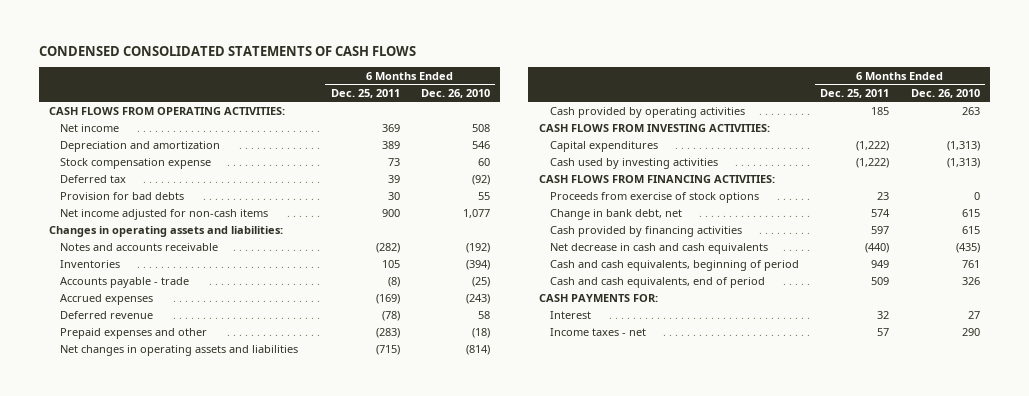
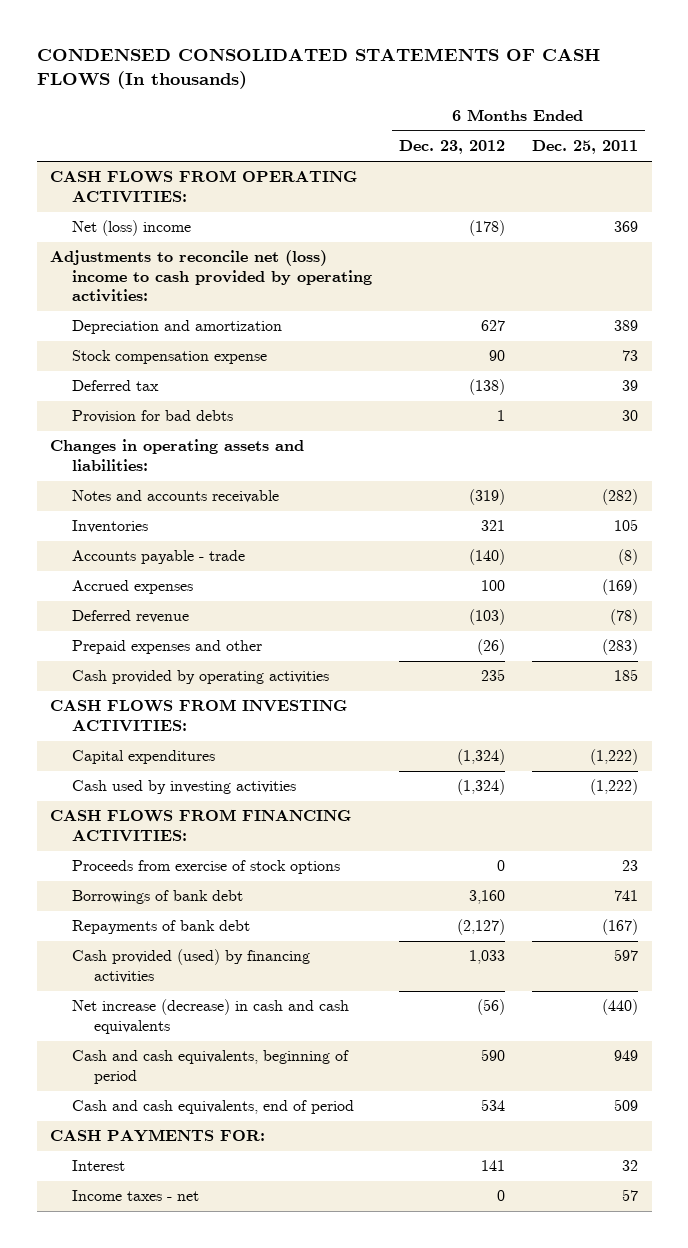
[38,46,416,57] CONDENSED CONSOLIDATED STATEMENTS OF CASH FLOWS -> [36,47,600,90] CONDENSED CONSOLIDATED STATEMENTS OF CASH FLOWS (In thousands)
[420,88,490,98] Dec. 26, 2010 -> none
none -> [398,140,505,155] Dec. 23, 2012
[60,123,120,132] Net income -> [71,220,191,237] Net (loss) income
none -> [50,250,372,303] Adjustments to reconcile net (loss) income to cash provided by operating activities:
[60,208,269,220] Net income adjusted for non-cash items -> none
[60,344,299,356] Net changes in operating assets and liabilities -> none
[549,208,682,220] Change in bank debt, net -> none
none -> [71,890,243,905] Borrowings of bank debt
none -> [71,920,250,935] Repayments of bank debt
[549,225,742,237] Cash provided by financing activities -> [71,949,310,983] Cash provided (used) by financing activities
[549,242,768,254] Net decrease in cash and cash equivalents -> [71,999,349,1034] Net increase (decrease) in cash and cash equivalents

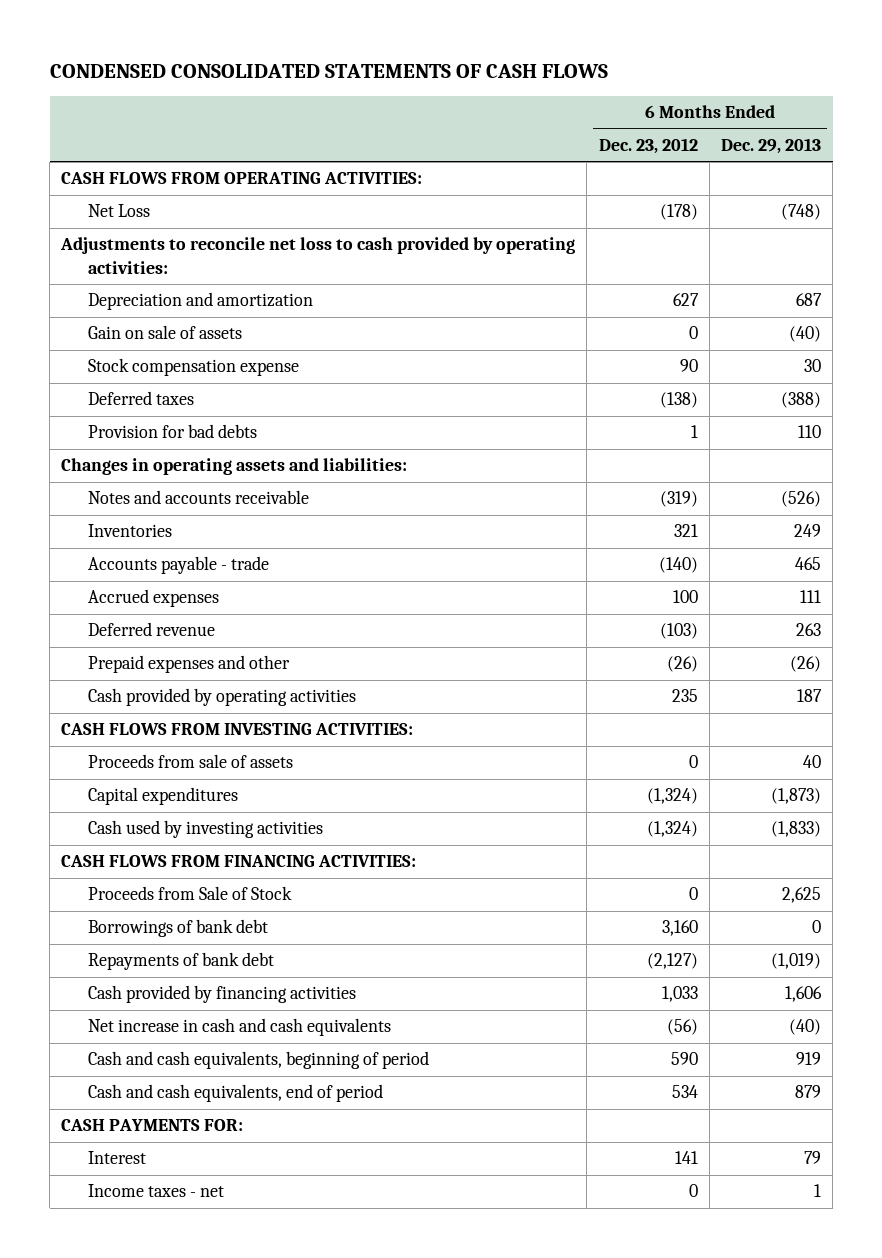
[36,47,600,90] CONDENSED CONSOLIDATED STATEMENTS OF CASH FLOWS (In thousands) -> [49,63,608,78] CONDENSED CONSOLIDATED STATEMENTS OF CASH FLOWS
[532,140,639,155] Dec. 25, 2011 -> none
none -> [720,137,821,154] Dec. 29, 2013
[71,220,191,237] Net (loss) income -> [87,204,150,218] Net Loss
[50,250,372,303] Adjustments to reconcile net (loss) income to cash provided by operating activities: -> [60,237,576,274] Adjustments to reconcile net loss to cash provided by operating activities:
none -> [87,325,242,340] Gain on sale of assets
[71,380,159,392] Deferred tax -> [87,391,194,406] Deferred taxes
none -> [87,754,293,769] Proceeds from sale of assets
[71,860,340,875] Proceeds from exercise of stock options -> [87,886,292,901] Proceeds from Sale of Stock
[71,949,310,983] Cash provided (used) by financing activities -> [87,985,356,1004] Cash provided by financing activities
[71,999,349,1034] Net increase (decrease) in cash and cash equivalents -> [87,1018,391,1037] Net increase in cash and cash equivalents

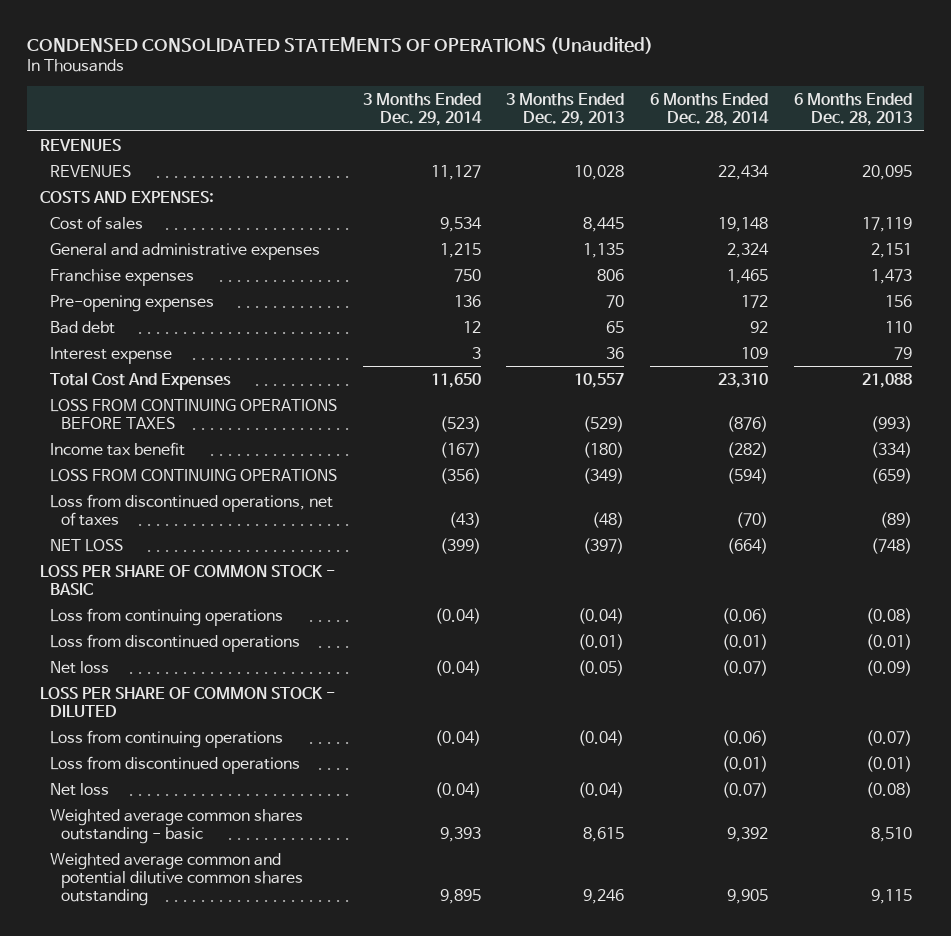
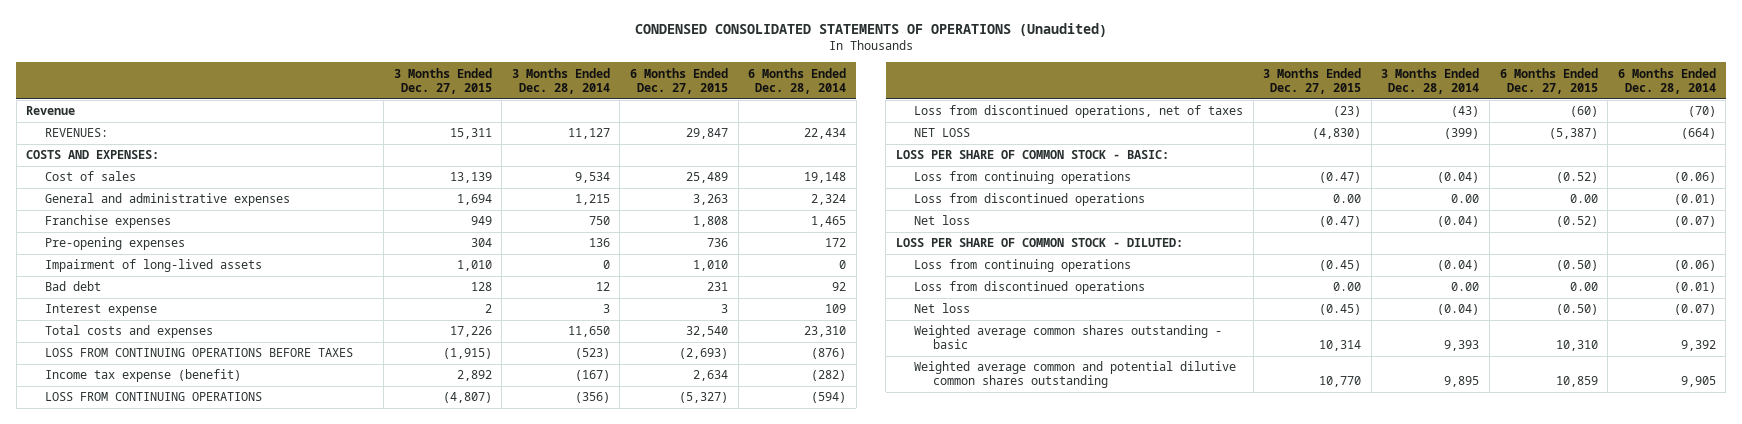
[362,93,482,127] 3 Months Ended Dec. 29, 2014 -> none
[506,93,625,127] 3 Months Ended Dec. 29, 2013 -> none
[793,93,912,127] 6 Months Ended Dec. 28, 2013 -> none
none -> [393,67,492,94] 3 Months Ended Dec. 27, 2015
none -> [511,67,610,94] 3 Months Ended Dec. 28, 2014
none -> [630,67,729,94] 6 Months Ended Dec. 27, 2015
[39,138,121,151] REVENUES -> [26,106,76,116] Revenue
[50,164,132,177] REVENUES -> [44,128,108,138] REVENUES:
none -> [44,259,262,273] Impairment of long-lived assets
[50,371,232,390] Total Cost And Expenses -> [44,325,213,339] Total costs and expenses
[50,441,186,456] Income tax benefit -> [44,369,241,383] Income tax expense (benefit)
[39,564,335,595] LOSS PER SHARE OF COMMON STOCK - BASIC -> [895,150,1169,160] LOSS PER SHARE OF COMMON STOCK - BASIC:
[39,686,335,717] LOSS PER SHARE OF COMMON STOCK - DILUTED -> [895,238,1183,248] LOSS PER SHARE OF COMMON STOCK - DILUTED:

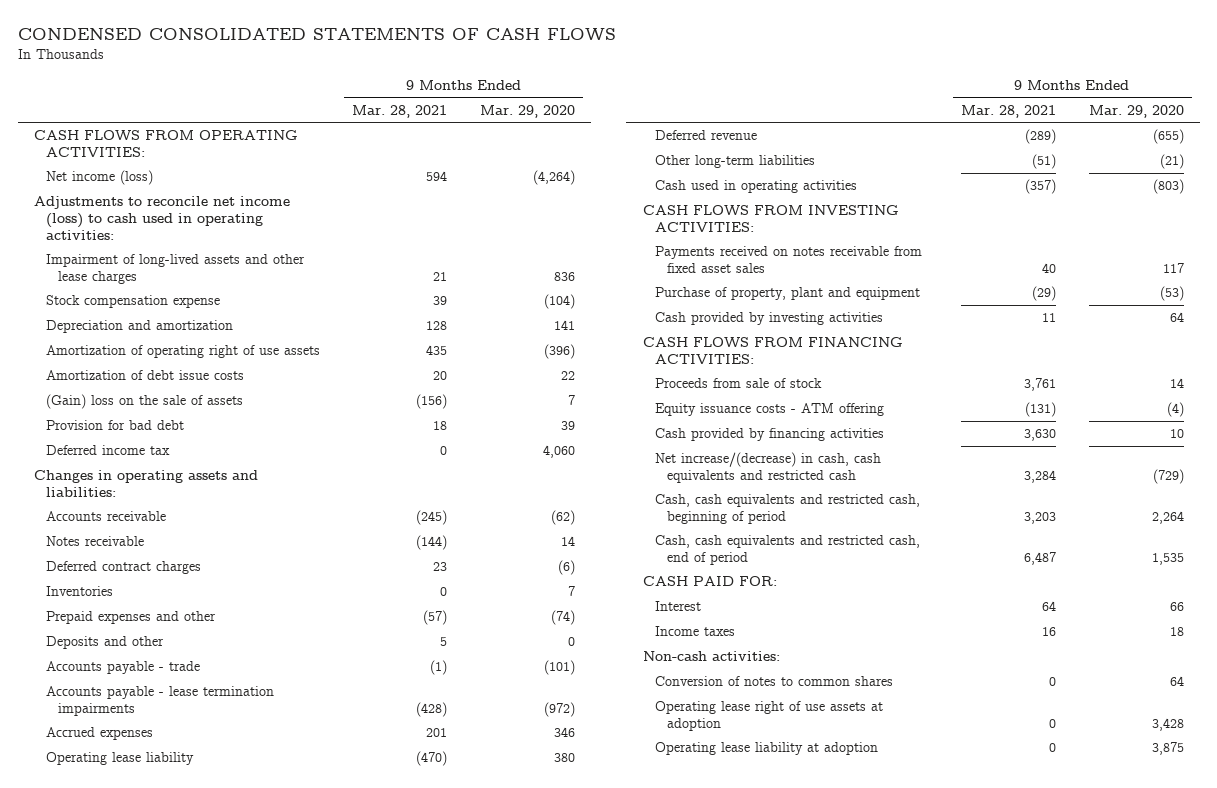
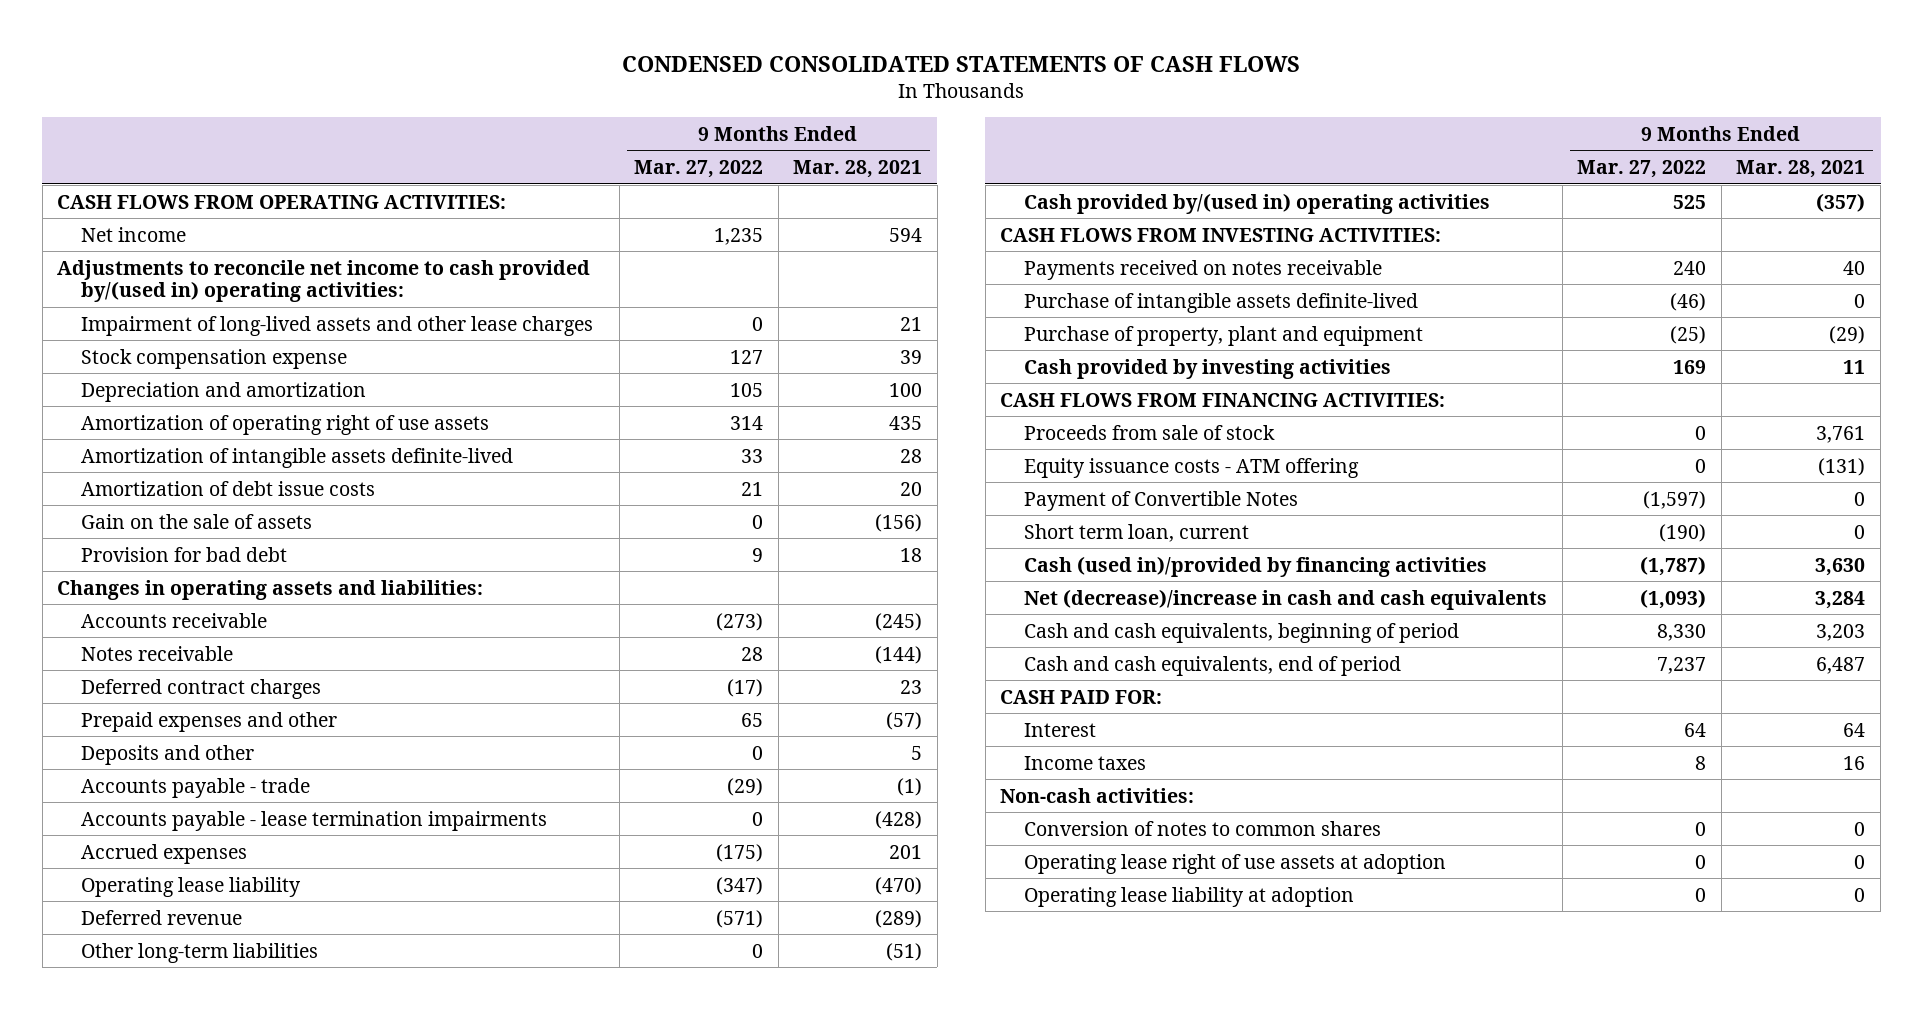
[479,104,575,118] Mar. 29, 2020 -> none
none -> [634,160,764,179] Mar. 27, 2022
[45,170,153,186] Net income (loss) -> [81,226,187,242] Net income
[33,196,290,240] Adjustments to reconcile net income (loss) to cash used in operating activities: -> [57,259,591,303] Adjustments to reconcile net income to cash provided by/(used in) operating activities:
[426,321,448,331] 128 -> [889,382,923,397] 100
none -> [81,447,514,468] Amortization of intangible assets definite-lived
[45,394,243,410] (Gain) loss on the sale of assets -> [81,513,313,529] Gain on the sale of assets
[45,445,170,456] Deferred income tax -> none
[45,586,113,597] Inventories -> none
[654,180,857,194] Cash used in operating activities -> [1024,192,1491,214] Cash provided by/(used in) operating activities
[654,246,922,273] Payments received on notes receivable from fixed asset sales -> [1024,259,1383,280] Payments received on notes receivable
none -> [1024,292,1419,313] Purchase of intangible assets definite-lived
none -> [1024,490,1299,511] Payment of Convertible Notes
none -> [1024,523,1250,542] Short term loan, current
[654,428,884,442] Cash provided by financing activities -> [1024,555,1488,577] Cash (used in)/provided by financing activities
[654,452,881,483] Net increase/(decrease) in cash, cash equivalents and restricted cash -> [1024,588,1548,610] Net (decrease)/increase in cash and cash equivalents
[654,494,920,524] Cash, cash equivalents and restricted cash, beginning of period -> [1024,622,1460,643] Cash and cash equivalents, beginning of period
[654,535,920,565] Cash, cash equivalents and restricted cash, end of period -> [1024,655,1402,676] Cash and cash equivalents, end of period

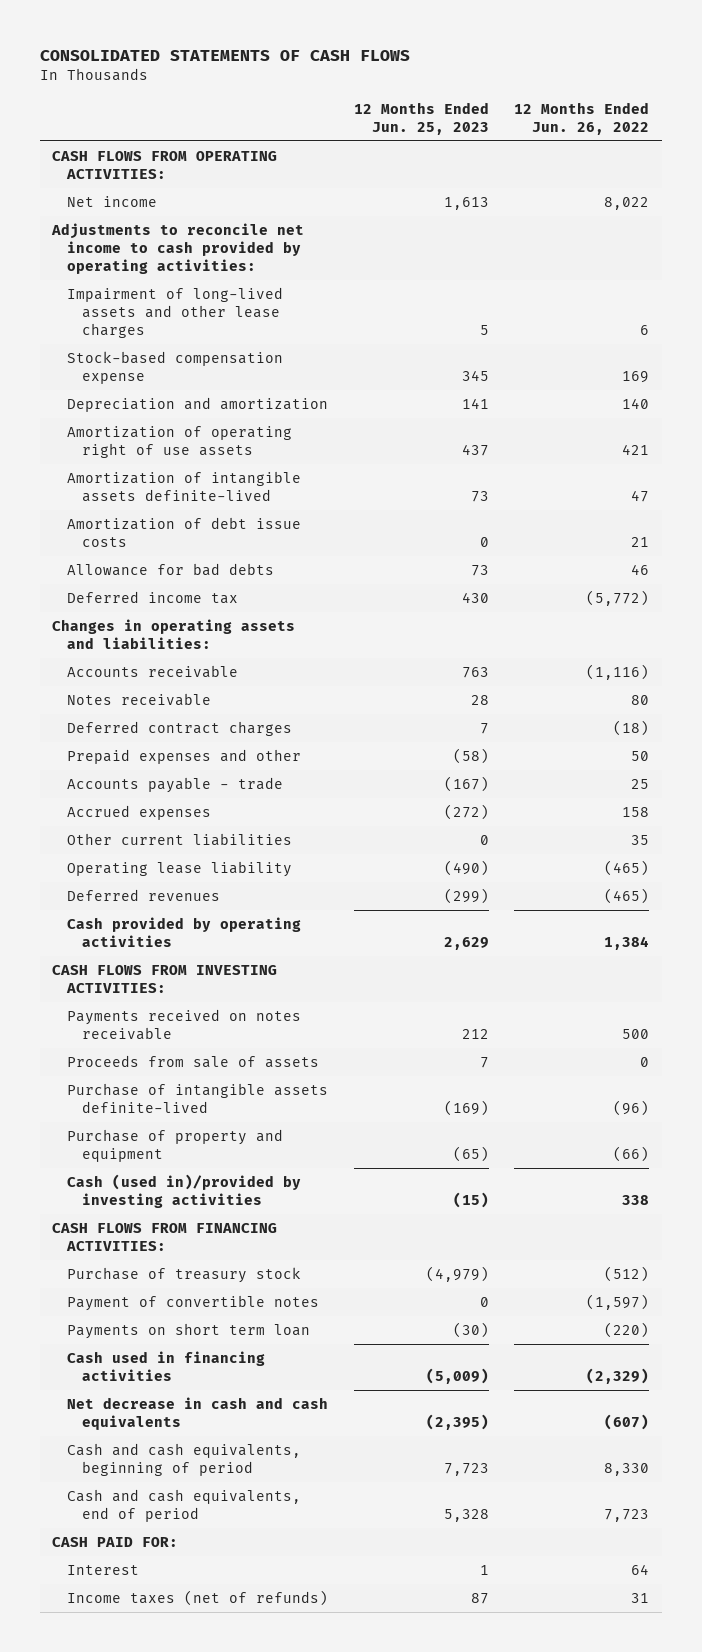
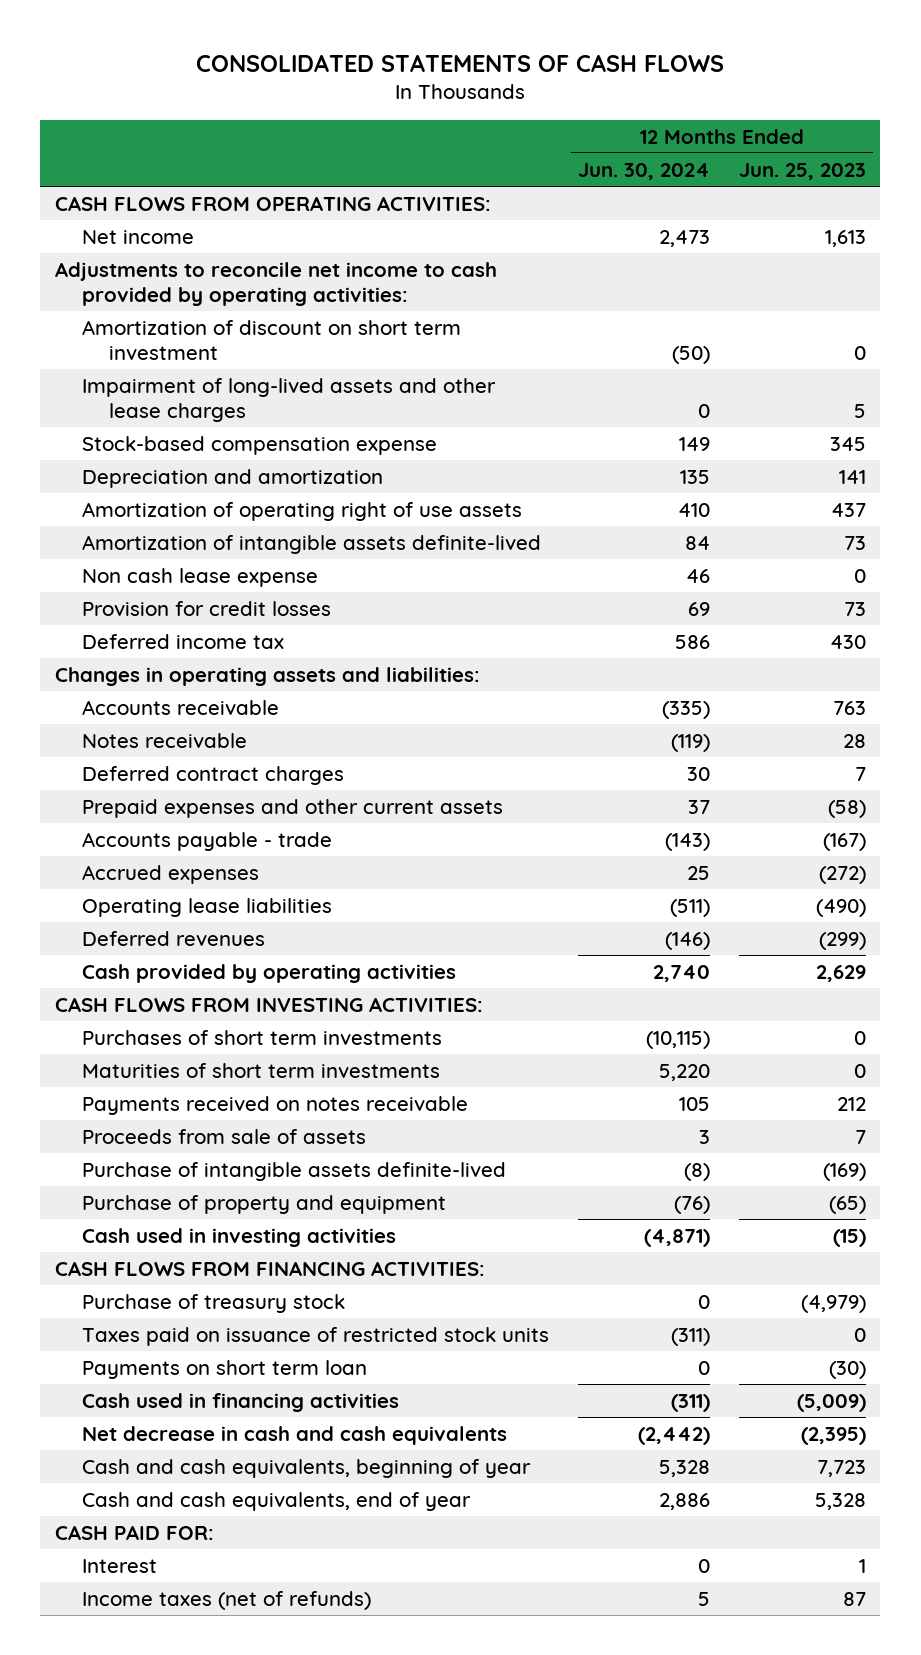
[514,101,650,135] 12 Months Ended Jun. 26, 2022 -> none
none -> [577,162,710,180] Jun. 30, 2024
none -> [81,319,461,360] Amortization of discount on short term investment
[67,517,302,548] Amortization of debt issue costs -> none
[67,563,275,577] Allowance for bad debts -> none
none -> [81,567,318,587] Non cash lease expense
none -> [81,600,331,616] Provision for credit losses
[67,749,302,765] Prepaid expenses and other -> [81,798,503,818] Prepaid expenses and other current assets
[67,833,293,847] Other current liabilities -> none
[67,861,293,878] Operating lease liability -> [81,897,332,917] Operating lease liabilities
none -> [81,1029,442,1045] Purchases of short term investments
none -> [81,1062,440,1078] Maturities of short term investments
[67,1174,302,1209] Cash (used in)/provided by investing activities -> [81,1227,396,1247] Cash used in investing activities
[67,1295,320,1312] Payment of convertible notes -> none
none -> [81,1326,549,1346] Taxes paid on issuance of restricted stock units
[67,1443,302,1477] Cash and cash equivalents, beginning of period -> [81,1458,531,1478] Cash and cash equivalents, beginning of year
[67,1489,302,1523] Cash and cash equivalents, end of period -> [81,1491,471,1511] Cash and cash equivalents, end of year

